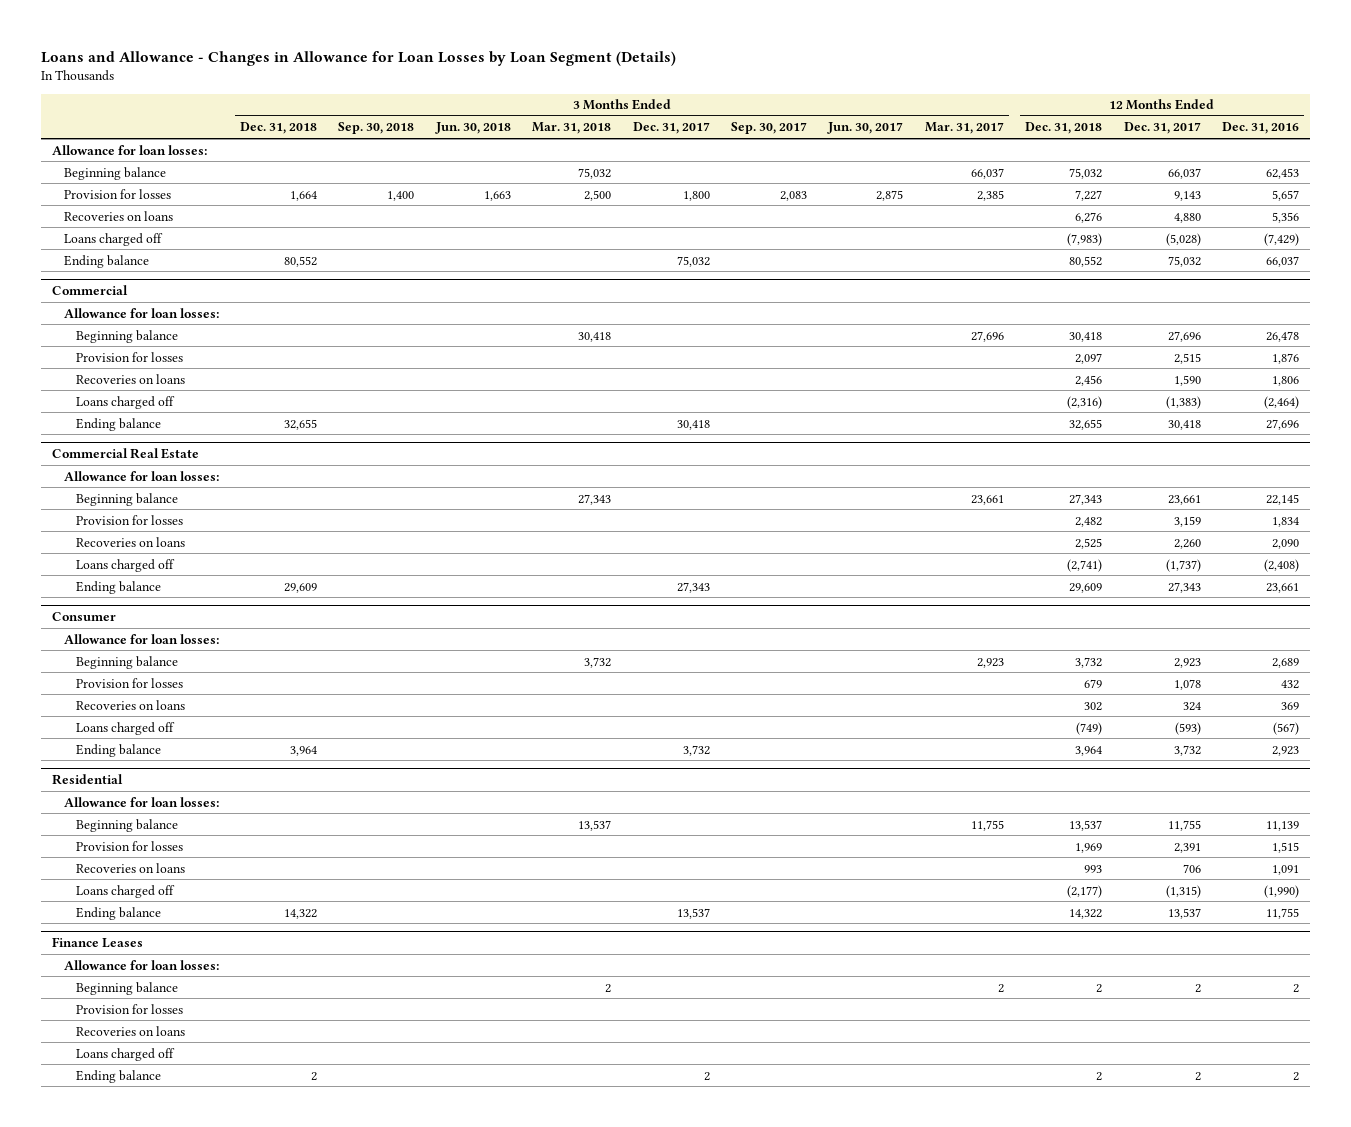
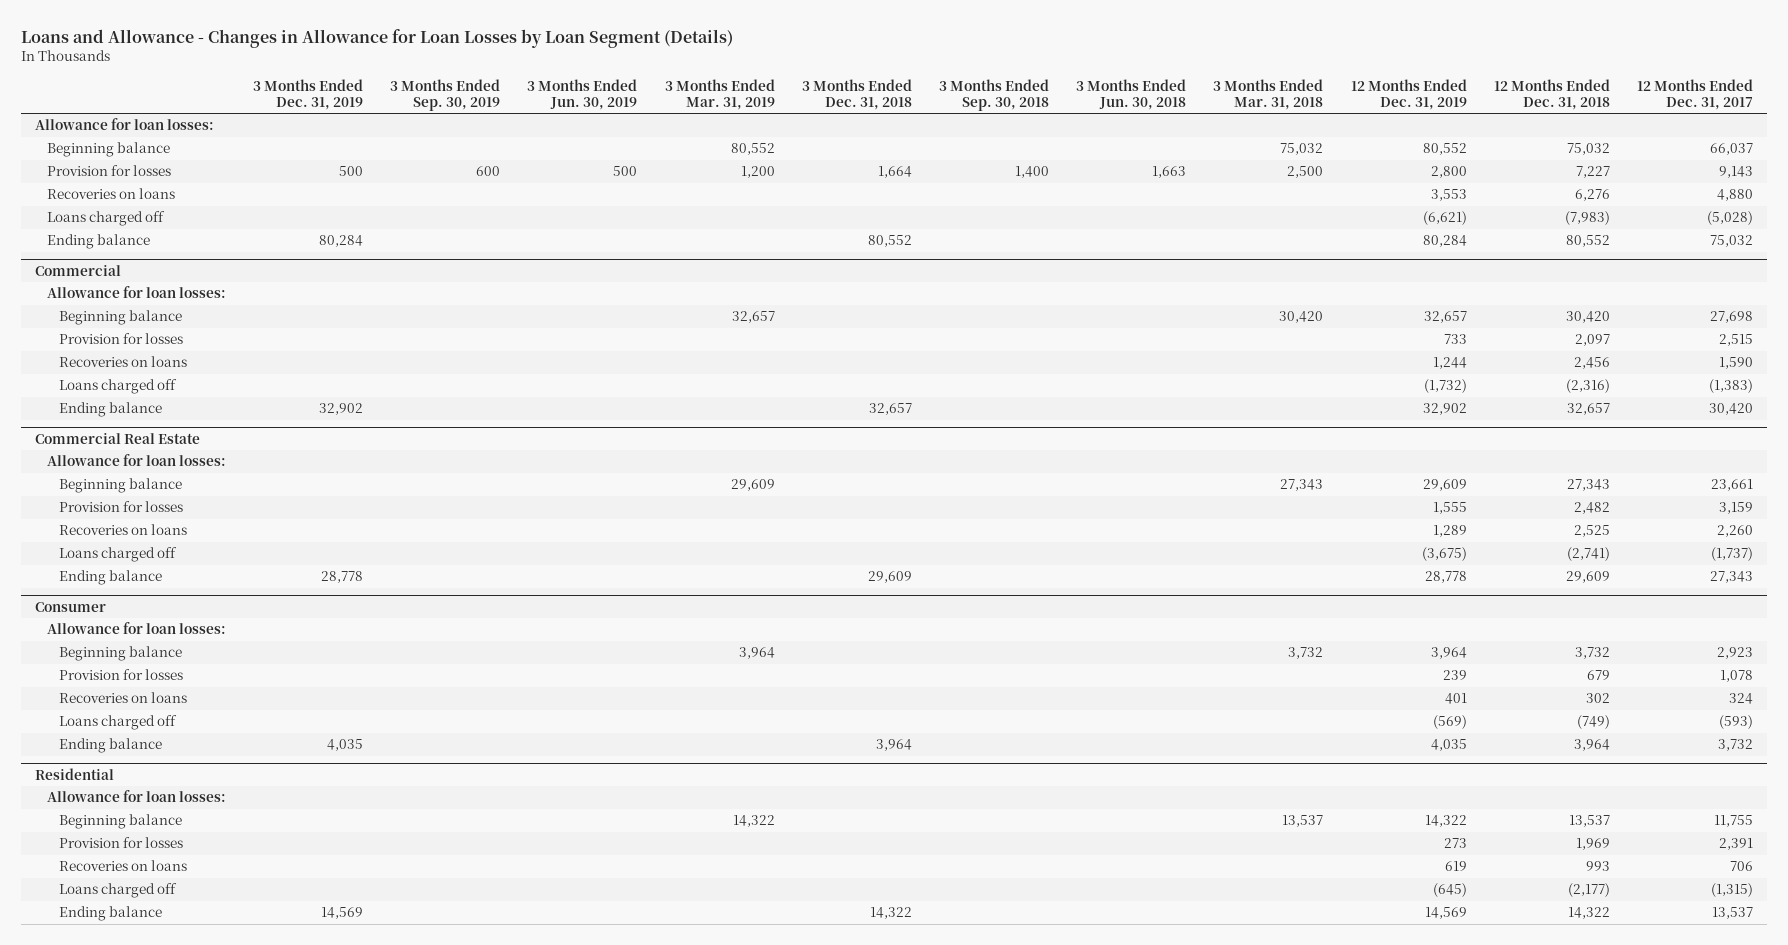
[632,122,710,135] Dec. 31, 2017 -> none
[731,122,808,135] Sep. 30, 2017 -> none
[827,122,904,135] Jun. 30, 2017 -> none
[924,122,1004,135] Mar. 31, 2017 -> none
[1222,122,1300,135] Dec. 31, 2016 -> none
none -> [253,79,364,111] 3 Months Ended Dec. 31, 2019
none -> [390,79,501,112] 3 Months Ended Sep. 30, 2019
none -> [527,79,638,111] 3 Months Ended Jun. 30, 2019
none -> [664,79,775,111] 3 Months Ended Mar. 31, 2019
none -> [1350,79,1467,111] 12 Months Ended Dec. 31, 2019
[578,331,612,342] 30,418 -> [1279,311,1324,324] 30,420
[1069,331,1103,342] 30,418 -> [1565,311,1610,324] 30,420
[1167,330,1201,342] 27,696 -> [1710,311,1754,324] 27,698
[283,418,317,430] 32,655 -> [868,403,912,416] 32,657
[1069,418,1103,430] 32,655 -> [1566,403,1610,416] 32,657
[1167,419,1201,430] 30,418 -> [1709,403,1754,416] 30,420
[51,937,143,949] Finance Leases -> none
[63,959,219,970] Allowance for loan losses: -> none
[75,981,178,995] Beginning balance -> none
[75,1003,183,1014] Provision for losses -> none
[75,1025,185,1036] Recoveries on loans -> none
[75,1047,175,1061] Loans charged off -> none
[75,1069,161,1083] Ending balance -> none

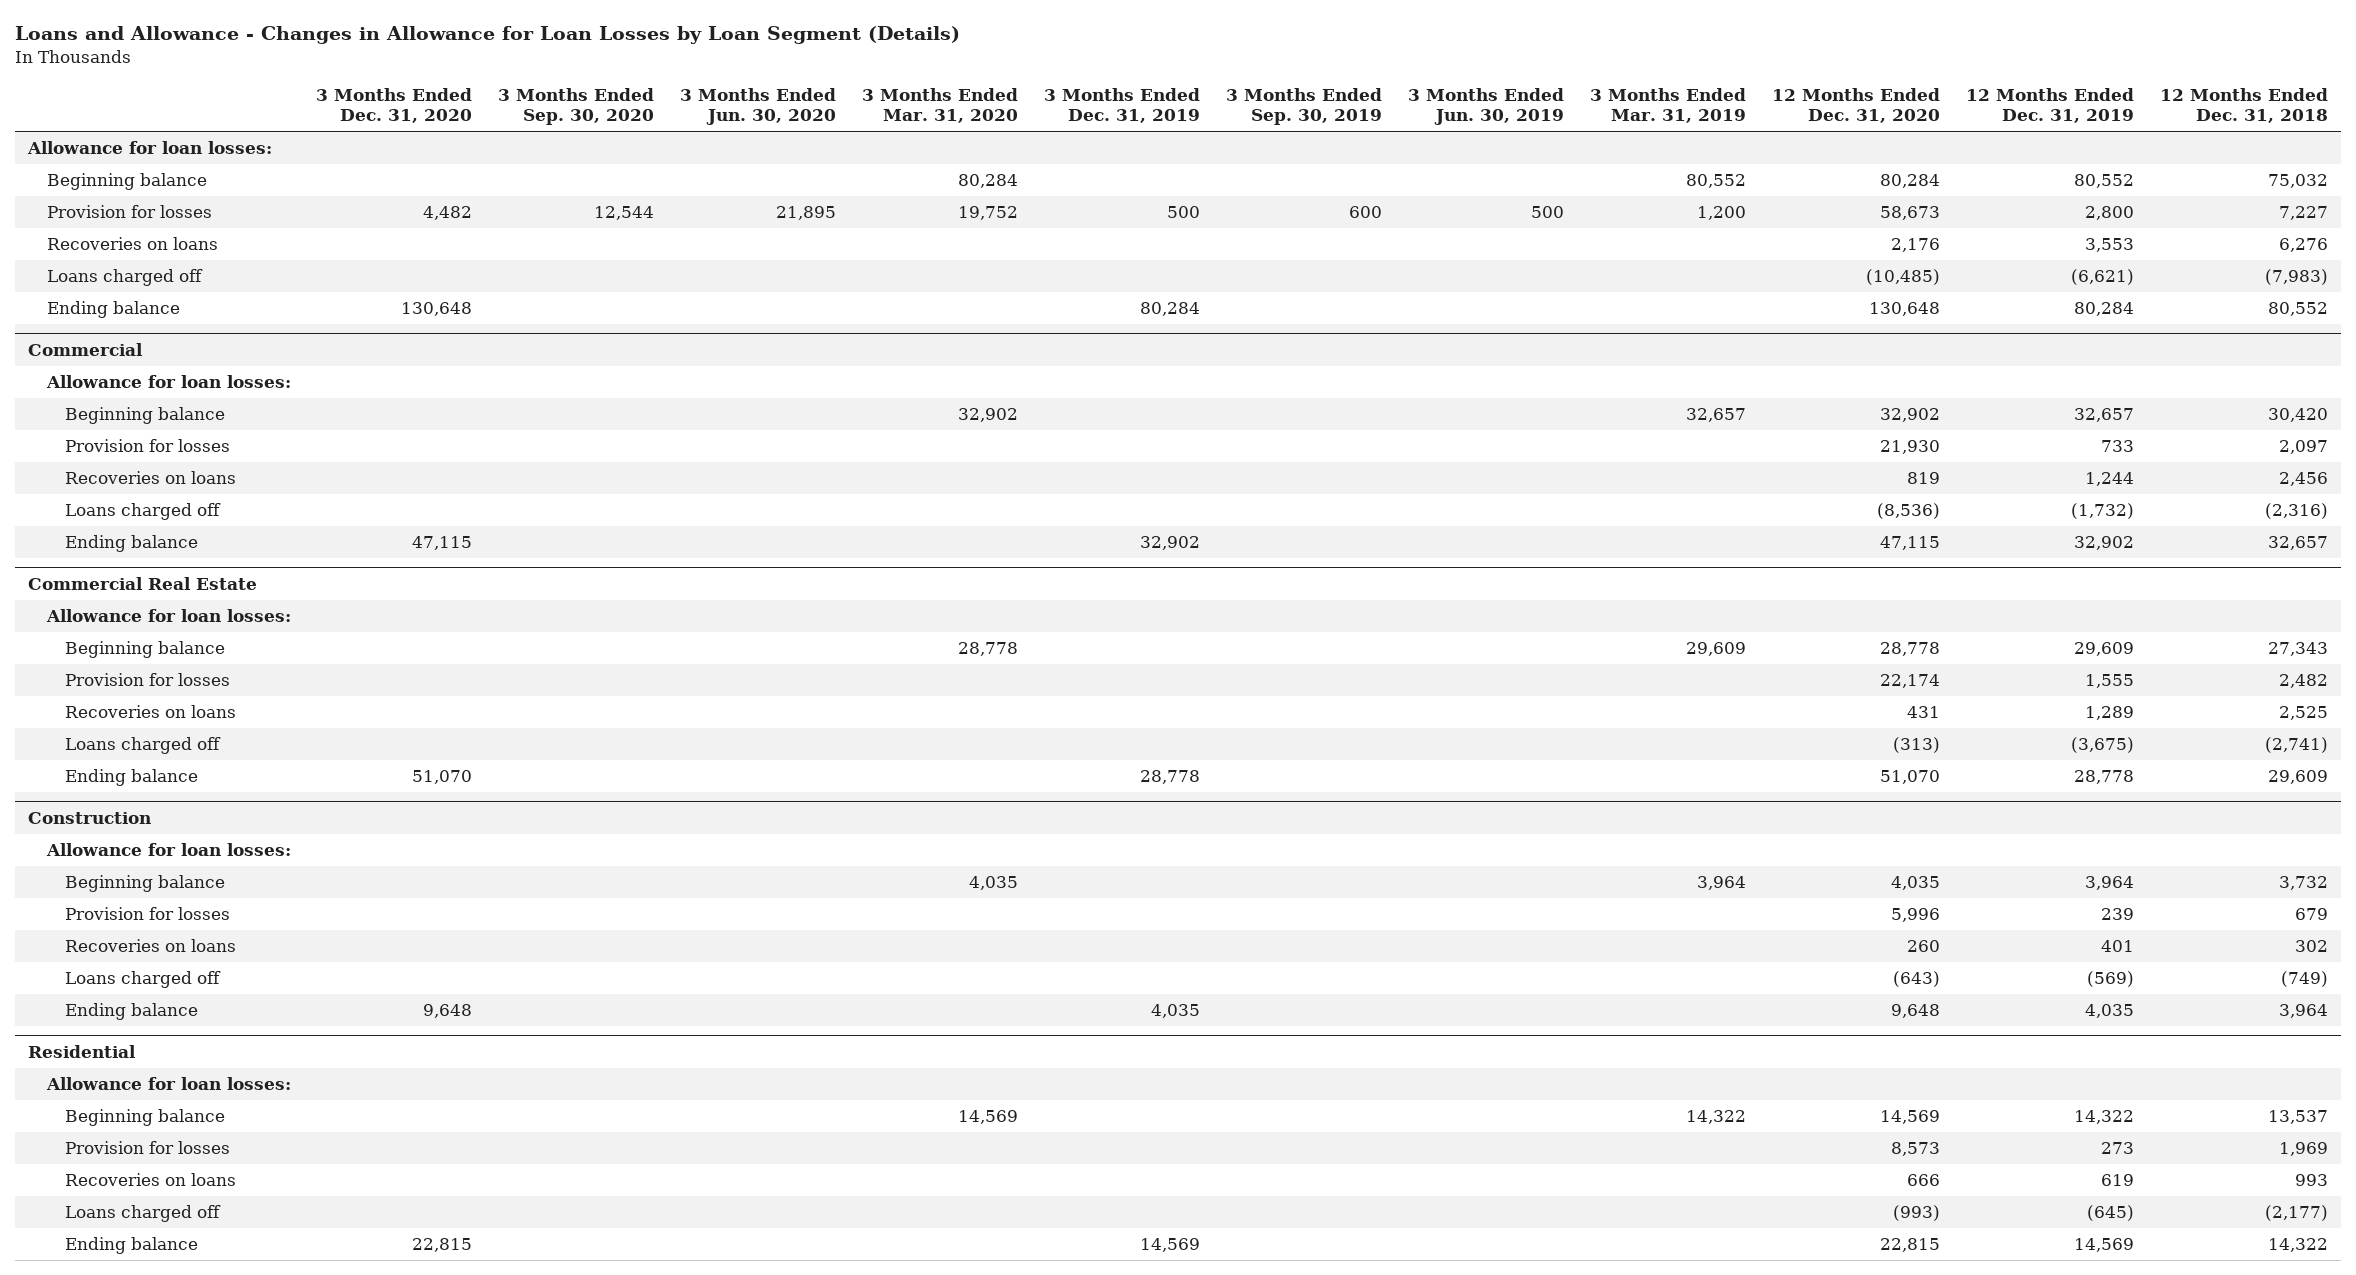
[801,79,912,111] 3 Months Ended Dec. 31, 2018 -> none
[939,79,1050,112] 3 Months Ended Sep. 30, 2018 -> none
[1076,79,1187,111] 3 Months Ended Jun. 30, 2018 -> none
[1213,79,1324,111] 3 Months Ended Mar. 31, 2018 -> none
[1637,79,1754,111] 12 Months Ended Dec. 31, 2017 -> none
none -> [316,88,473,124] 3 Months Ended Dec. 31, 2020
none -> [498,88,655,126] 3 Months Ended Sep. 30, 2020
none -> [680,88,837,126] 3 Months Ended Jun. 30, 2020
none -> [862,88,1019,124] 3 Months Ended Mar. 31, 2020
none -> [1772,88,1941,124] 12 Months Ended Dec. 31, 2020
[34,602,106,613] Consumer -> [27,811,151,824] Construction

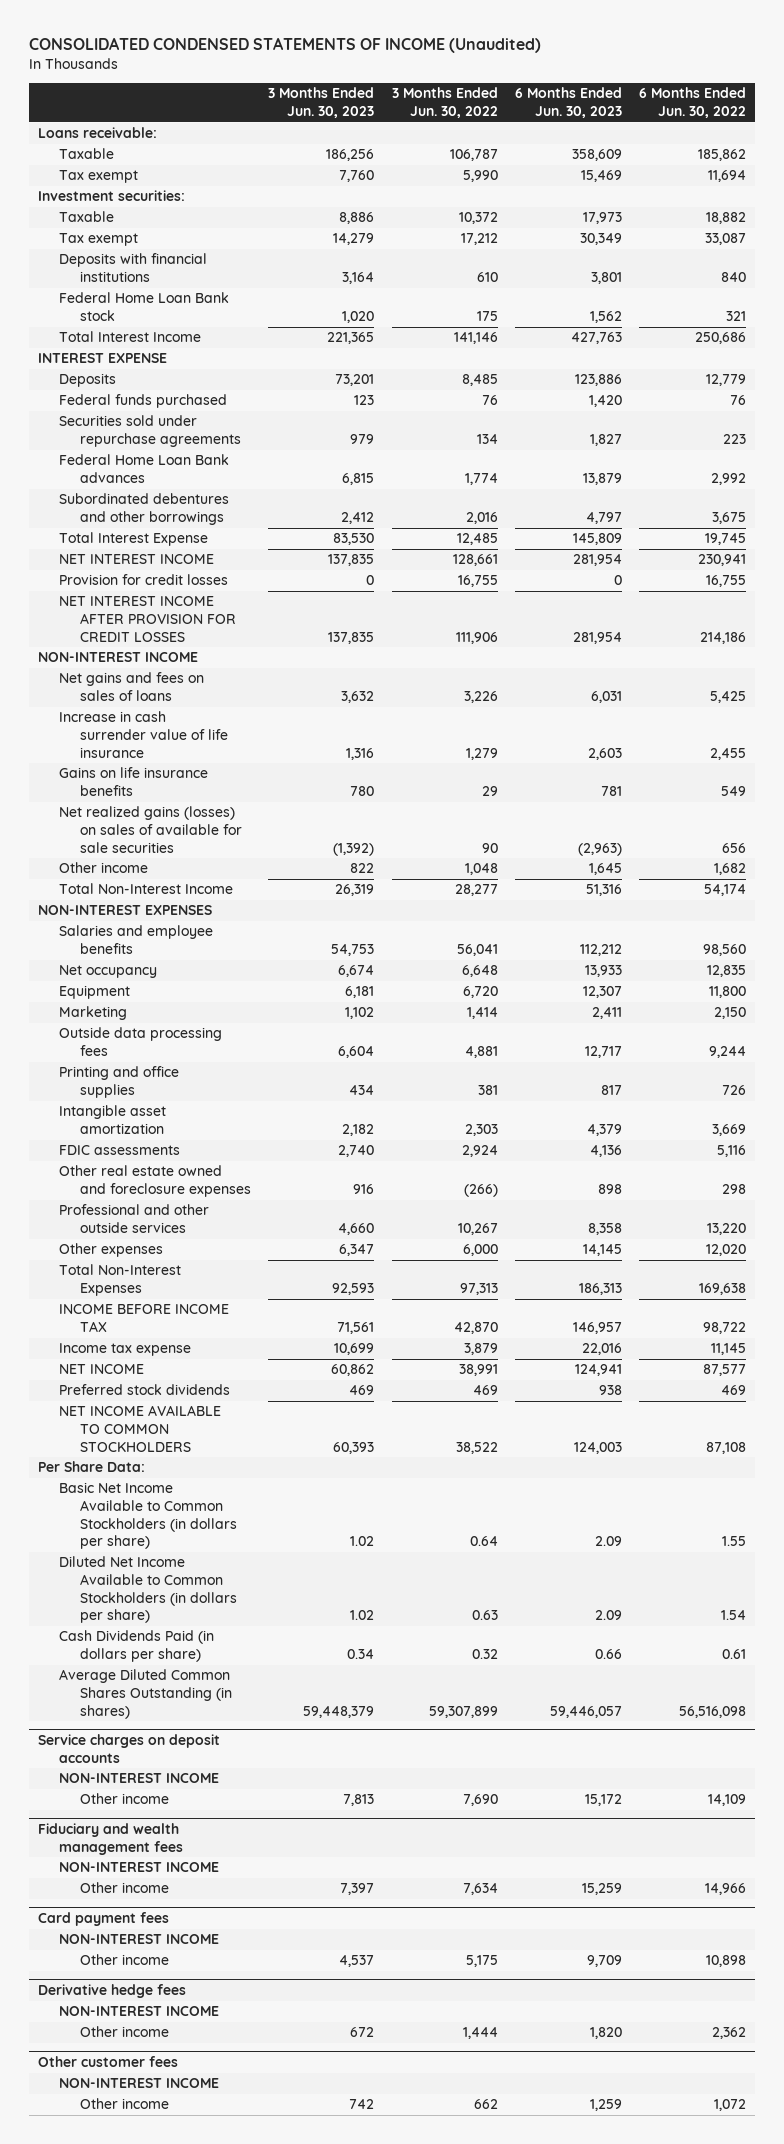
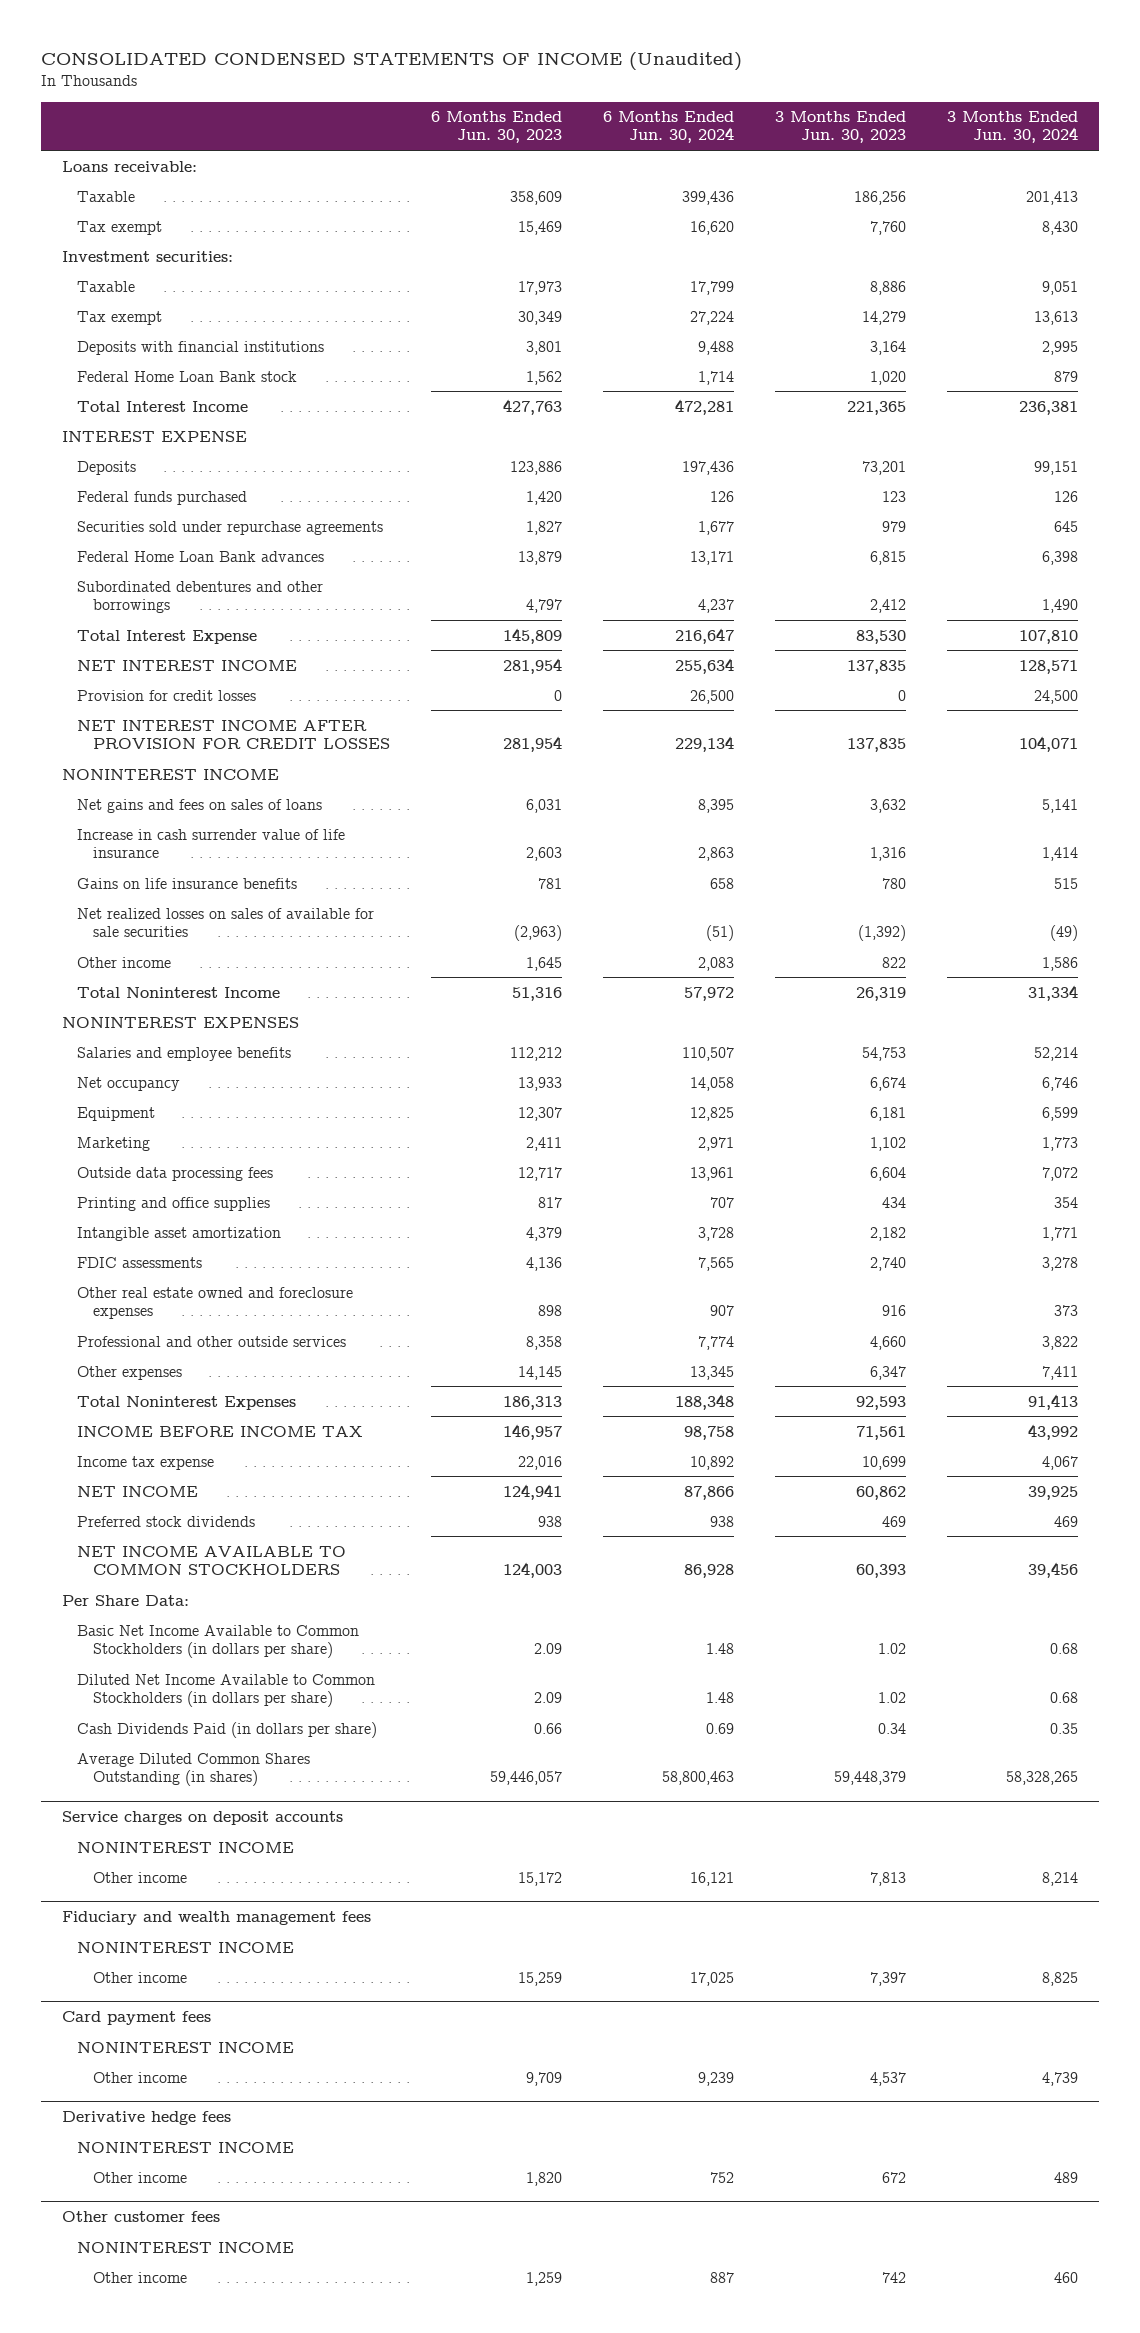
[391,87,498,118] 3 Months Ended Jun. 30, 2022 -> none
[639,87,747,118] 6 Months Ended Jun. 30, 2022 -> none
none -> [602,111,734,144] 6 Months Ended Jun. 30, 2024
none -> [947,111,1079,144] 3 Months Ended Jun. 30, 2024
[37,652,198,663] NON-INTEREST INCOME -> [61,768,279,780] NONINTEREST INCOME
[58,806,242,853] Net realized gains (losses) on sales of available for sale securities -> [77,907,375,937] Net realized losses on sales of available for sale securities
[58,883,233,895] Total Non-Interest Income -> [77,986,281,998] Total Noninterest Income
[37,905,212,916] NON-INTEREST EXPENSES -> [61,1016,299,1028] NONINTEREST EXPENSES
[58,1264,181,1297] Total Non-Interest Expenses -> [77,1395,297,1410] Total Noninterest Expenses
[58,1773,219,1784] NON-INTEREST INCOME -> [77,1841,295,1853] NONINTEREST INCOME
[58,1862,219,1873] NON-INTEREST INCOME -> [77,1941,295,1953] NONINTEREST INCOME
[58,1934,219,1945] NON-INTEREST INCOME -> [77,2041,295,2053] NONINTEREST INCOME
[58,2006,219,2017] NON-INTEREST INCOME -> [77,2141,295,2153] NONINTEREST INCOME
[58,2078,219,2089] NON-INTEREST INCOME -> [77,2241,295,2253] NONINTEREST INCOME

